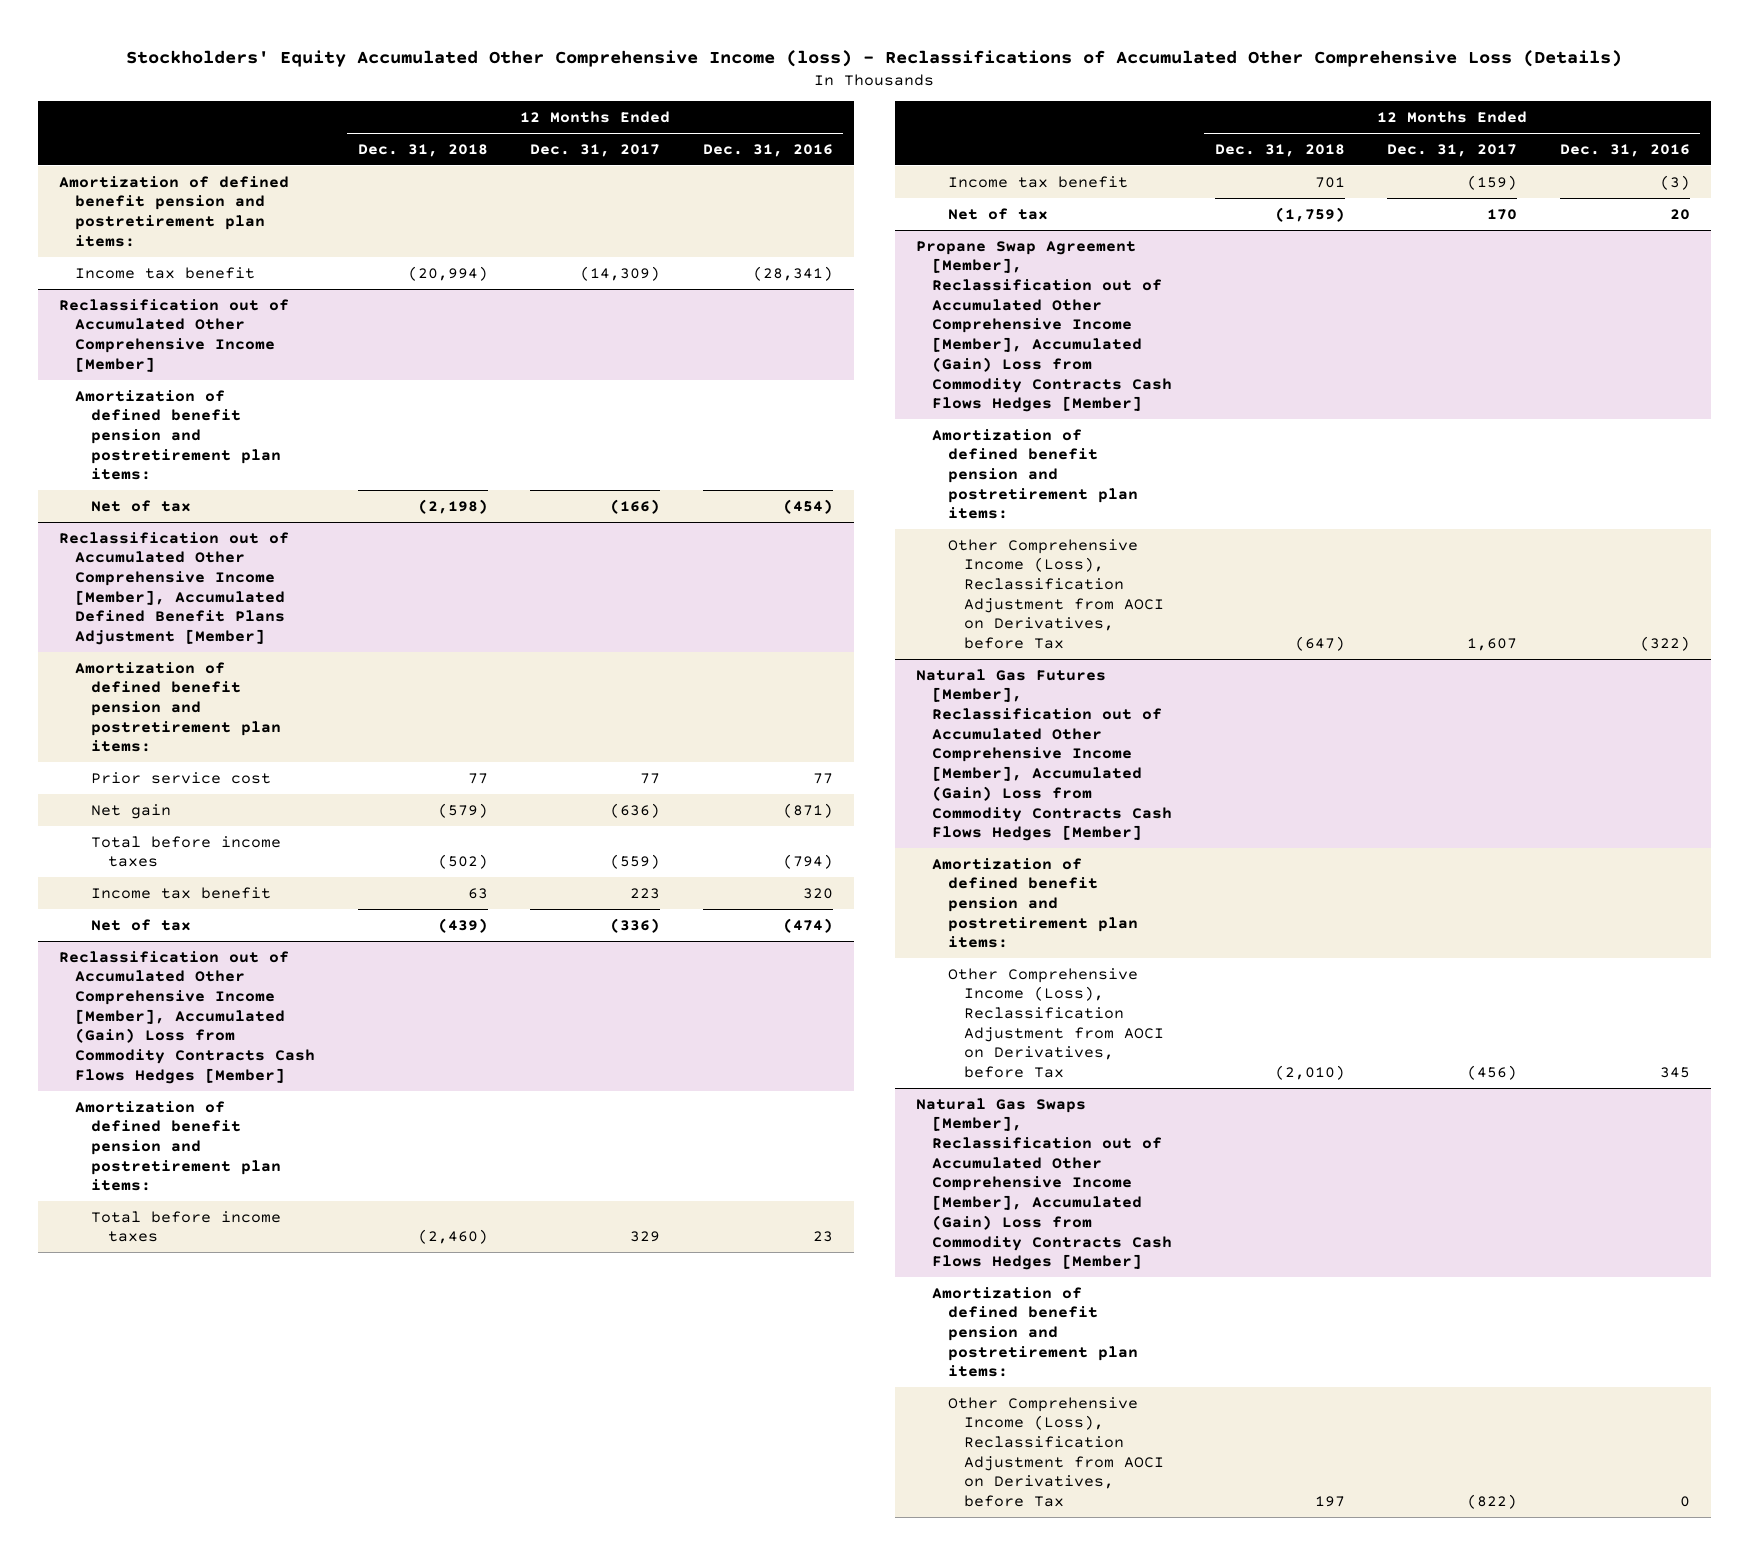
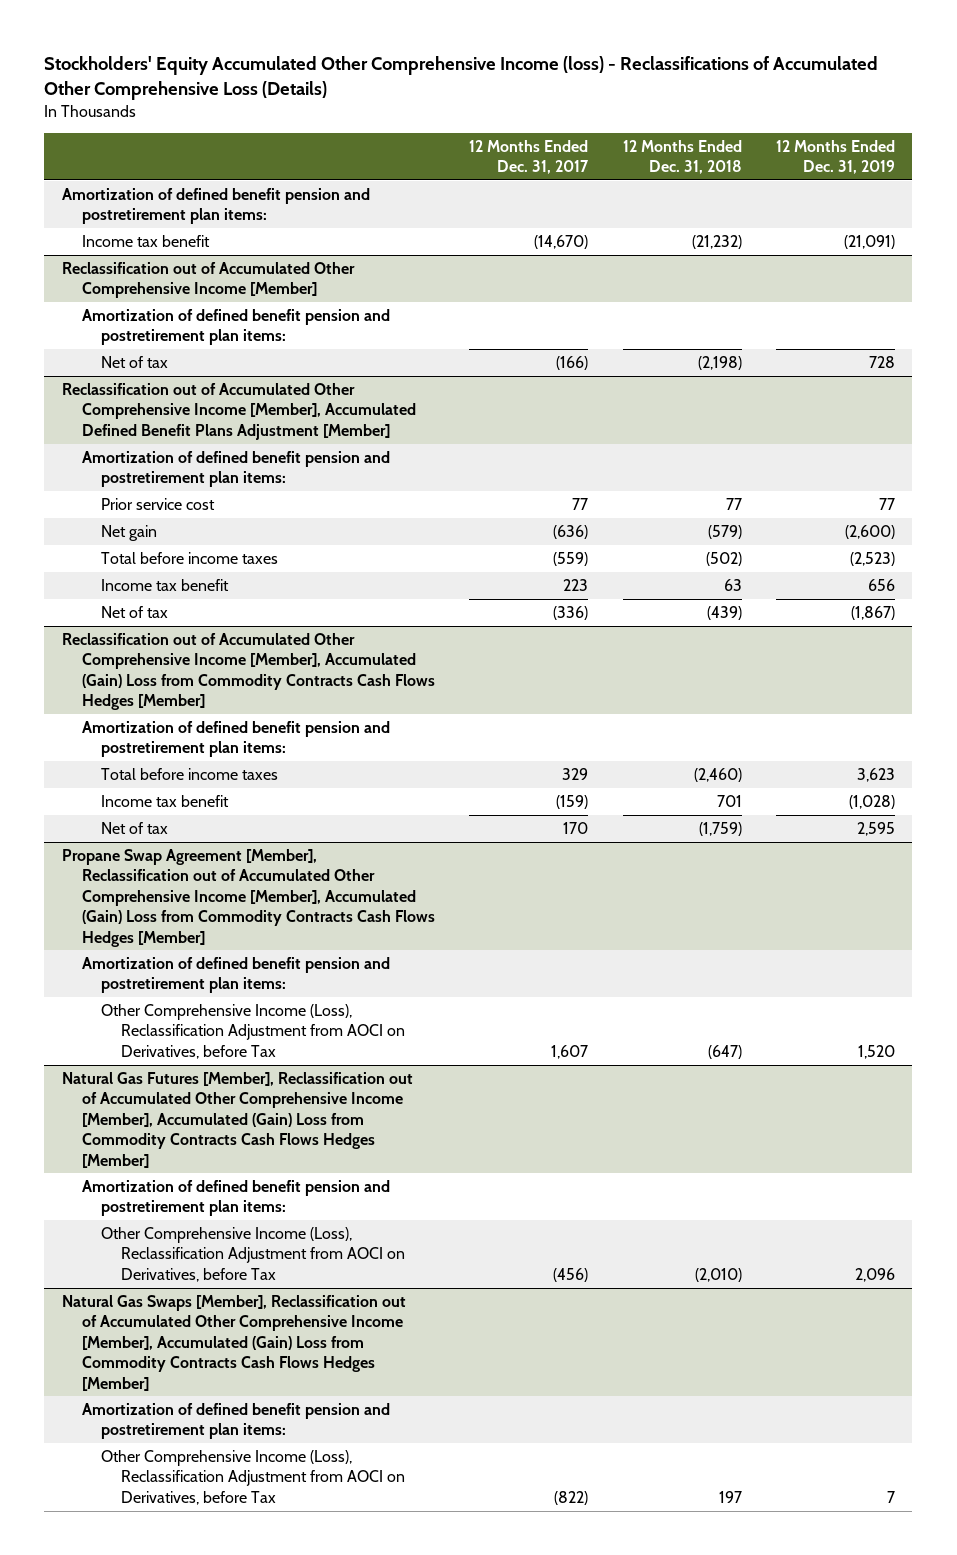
[702,143,833,157] Dec. 31, 2016 -> none
none -> [776,139,896,175] 12 Months Ended Dec. 31, 2019
[407,265,488,281] (20,994) -> [691,235,742,250] (21,232)
[580,265,661,281] (14,309) -> [534,235,589,250] (14,670)

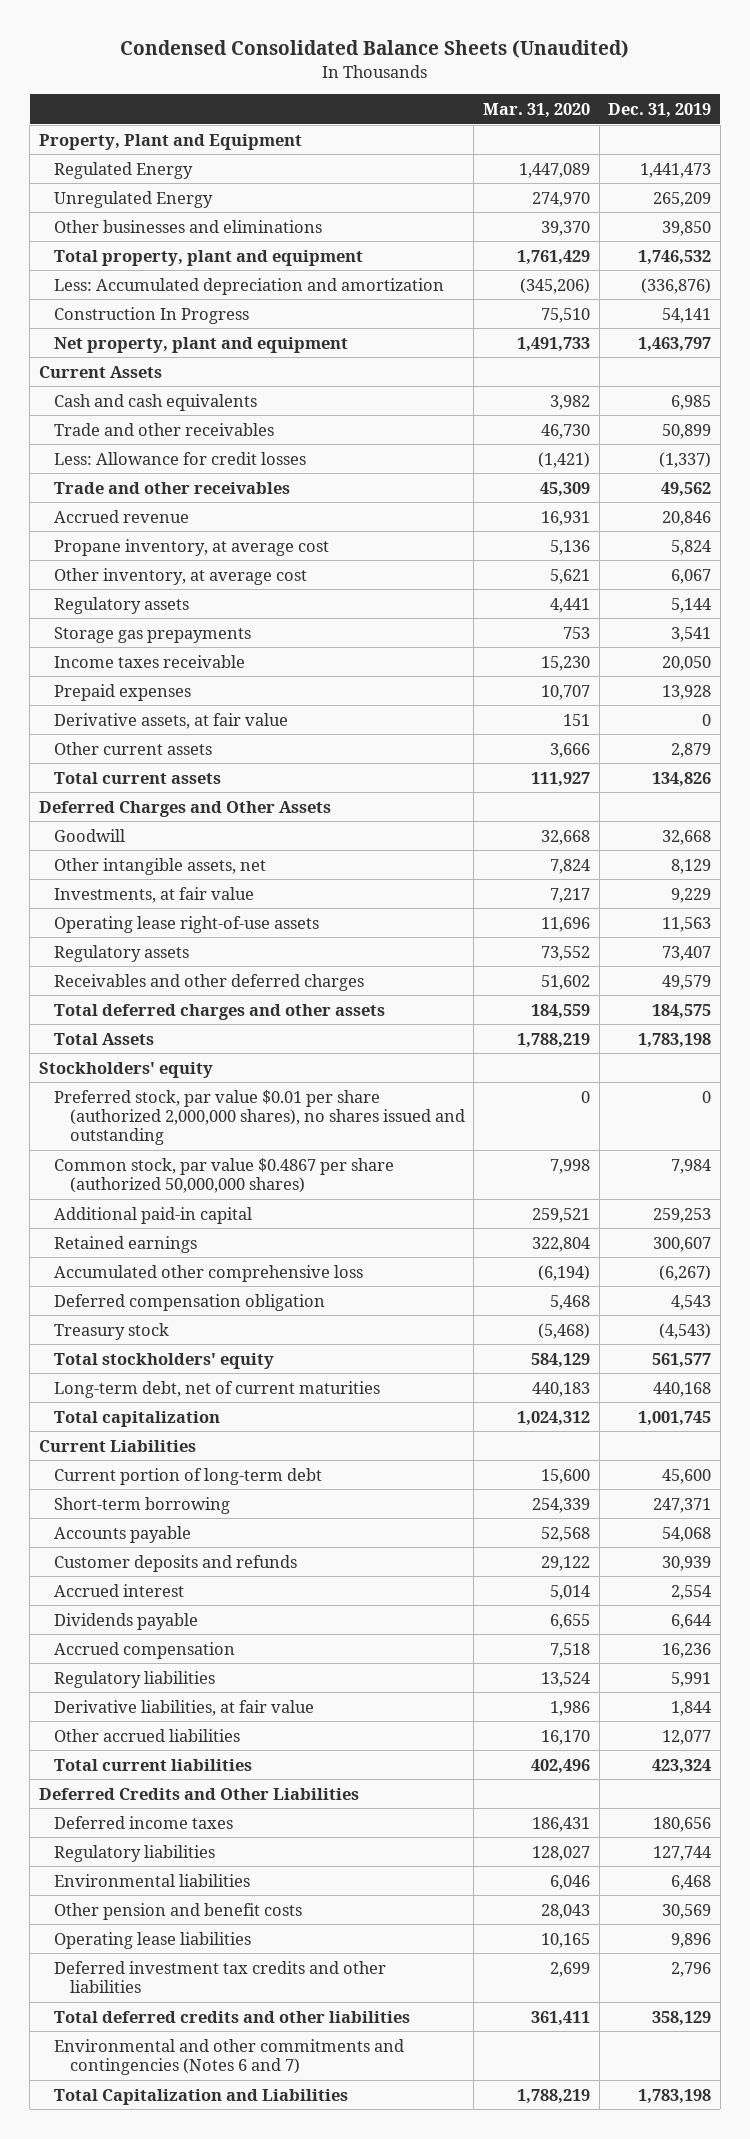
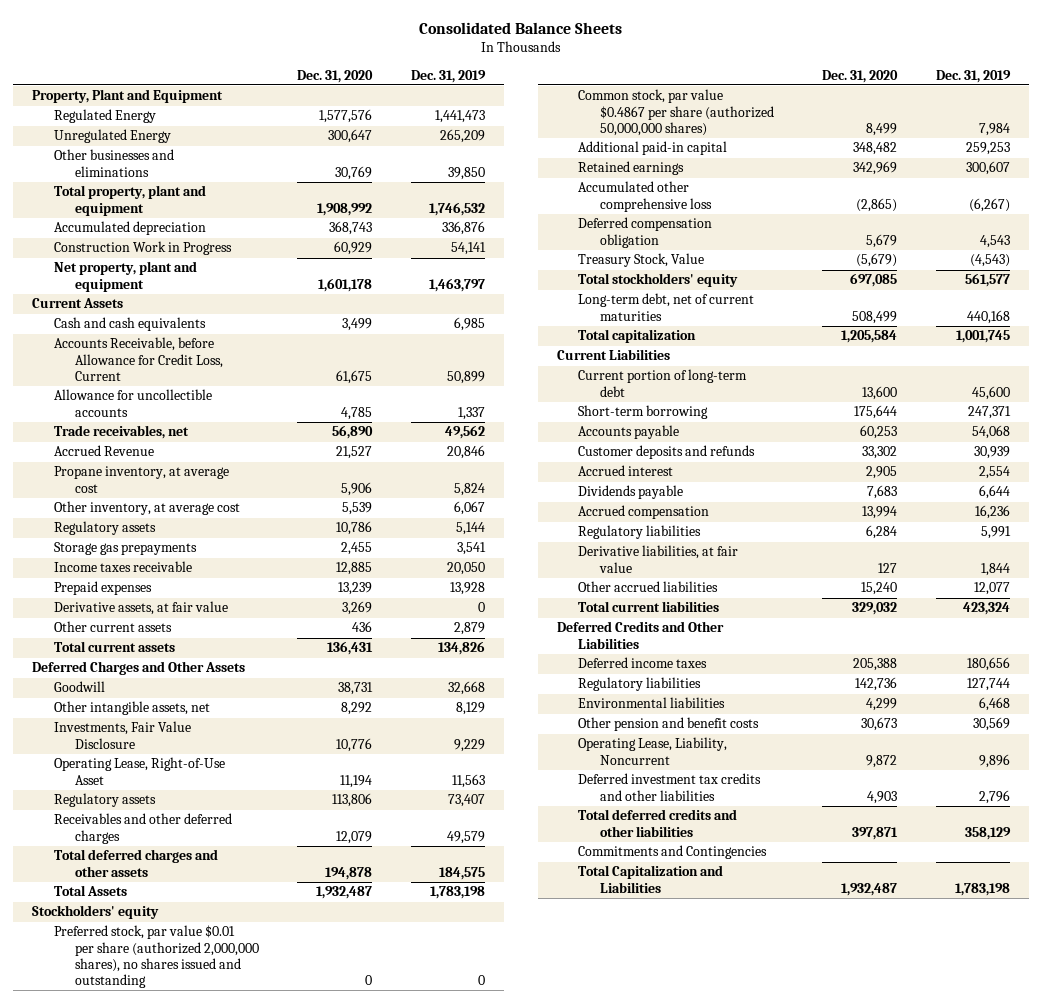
[120,40,630,59] Condensed Consolidated Balance Sheets (Unaudited) -> [419,21,623,34] Consolidated Balance Sheets
[483,102,591,118] Mar. 31, 2020 -> none
none -> [297,69,374,83] Dec. 31, 2020
[54,277,445,295] Less: Accumulated depreciation and amortization -> [53,221,206,236] Accumulated depreciation
[641,277,712,294] (336,876) -> [442,221,486,236] 336,876
[54,306,250,324] Construction In Progress -> [53,241,232,256] Construction Work in Progress
[54,422,275,436] Trade and other receivables -> [53,337,223,381] Accounts Receivable, before Allowance for Credit Loss, Current
[54,451,307,465] Less: Allowance for credit losses -> [53,389,212,417] Allowance for uncollectible accounts
[659,451,712,468] (1,337) -> [458,406,486,420] 1,337
[54,481,291,494] Trade and other receivables -> [53,425,189,440] Trade receivables, net
[54,509,190,523] Accrued revenue -> [53,445,154,457] Accrued Revenue
[54,886,255,903] Investments, at fair value -> [53,721,191,749] Investments, Fair Value Disclosure
[54,915,320,933] Operating lease right-of-use assets -> [53,757,225,785] Operating Lease, Right-of-Use Asset
[54,1322,170,1340] Treasury stock -> [578,253,705,268] Treasury Stock, Value
[54,1931,252,1949] Operating lease liabilities -> [578,737,728,765] Operating Lease, Liability, Noncurrent
[54,2038,405,2075] Environmental and other commitments and contingencies (Notes 6 and 7) -> [578,845,768,860] Commitments and Contingencies

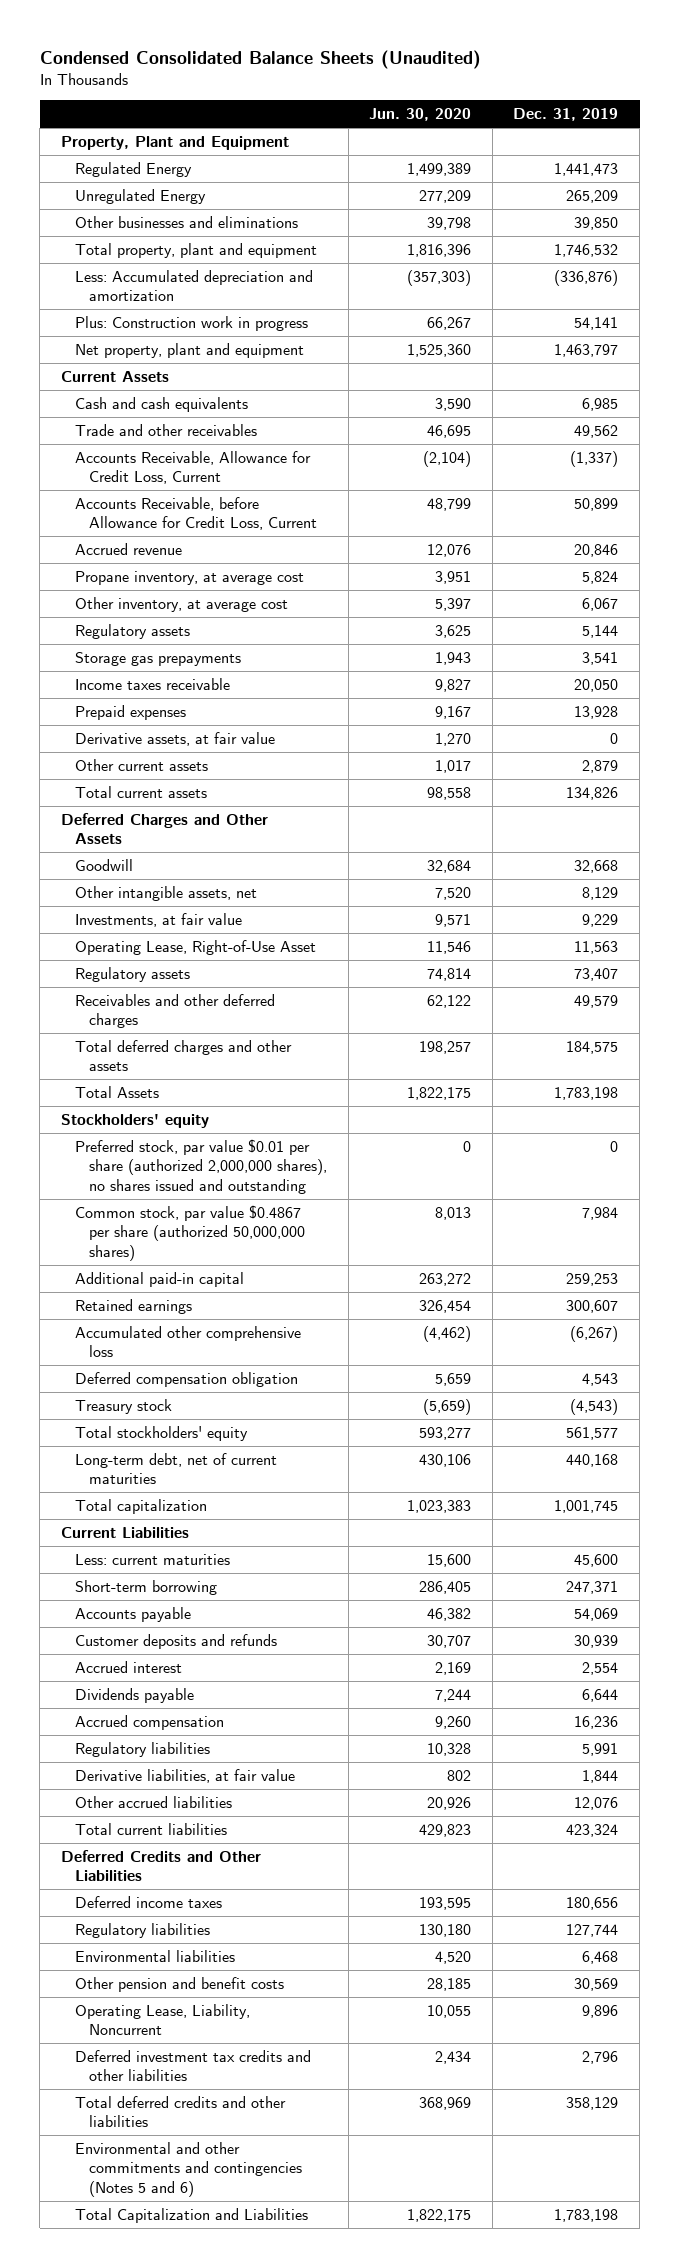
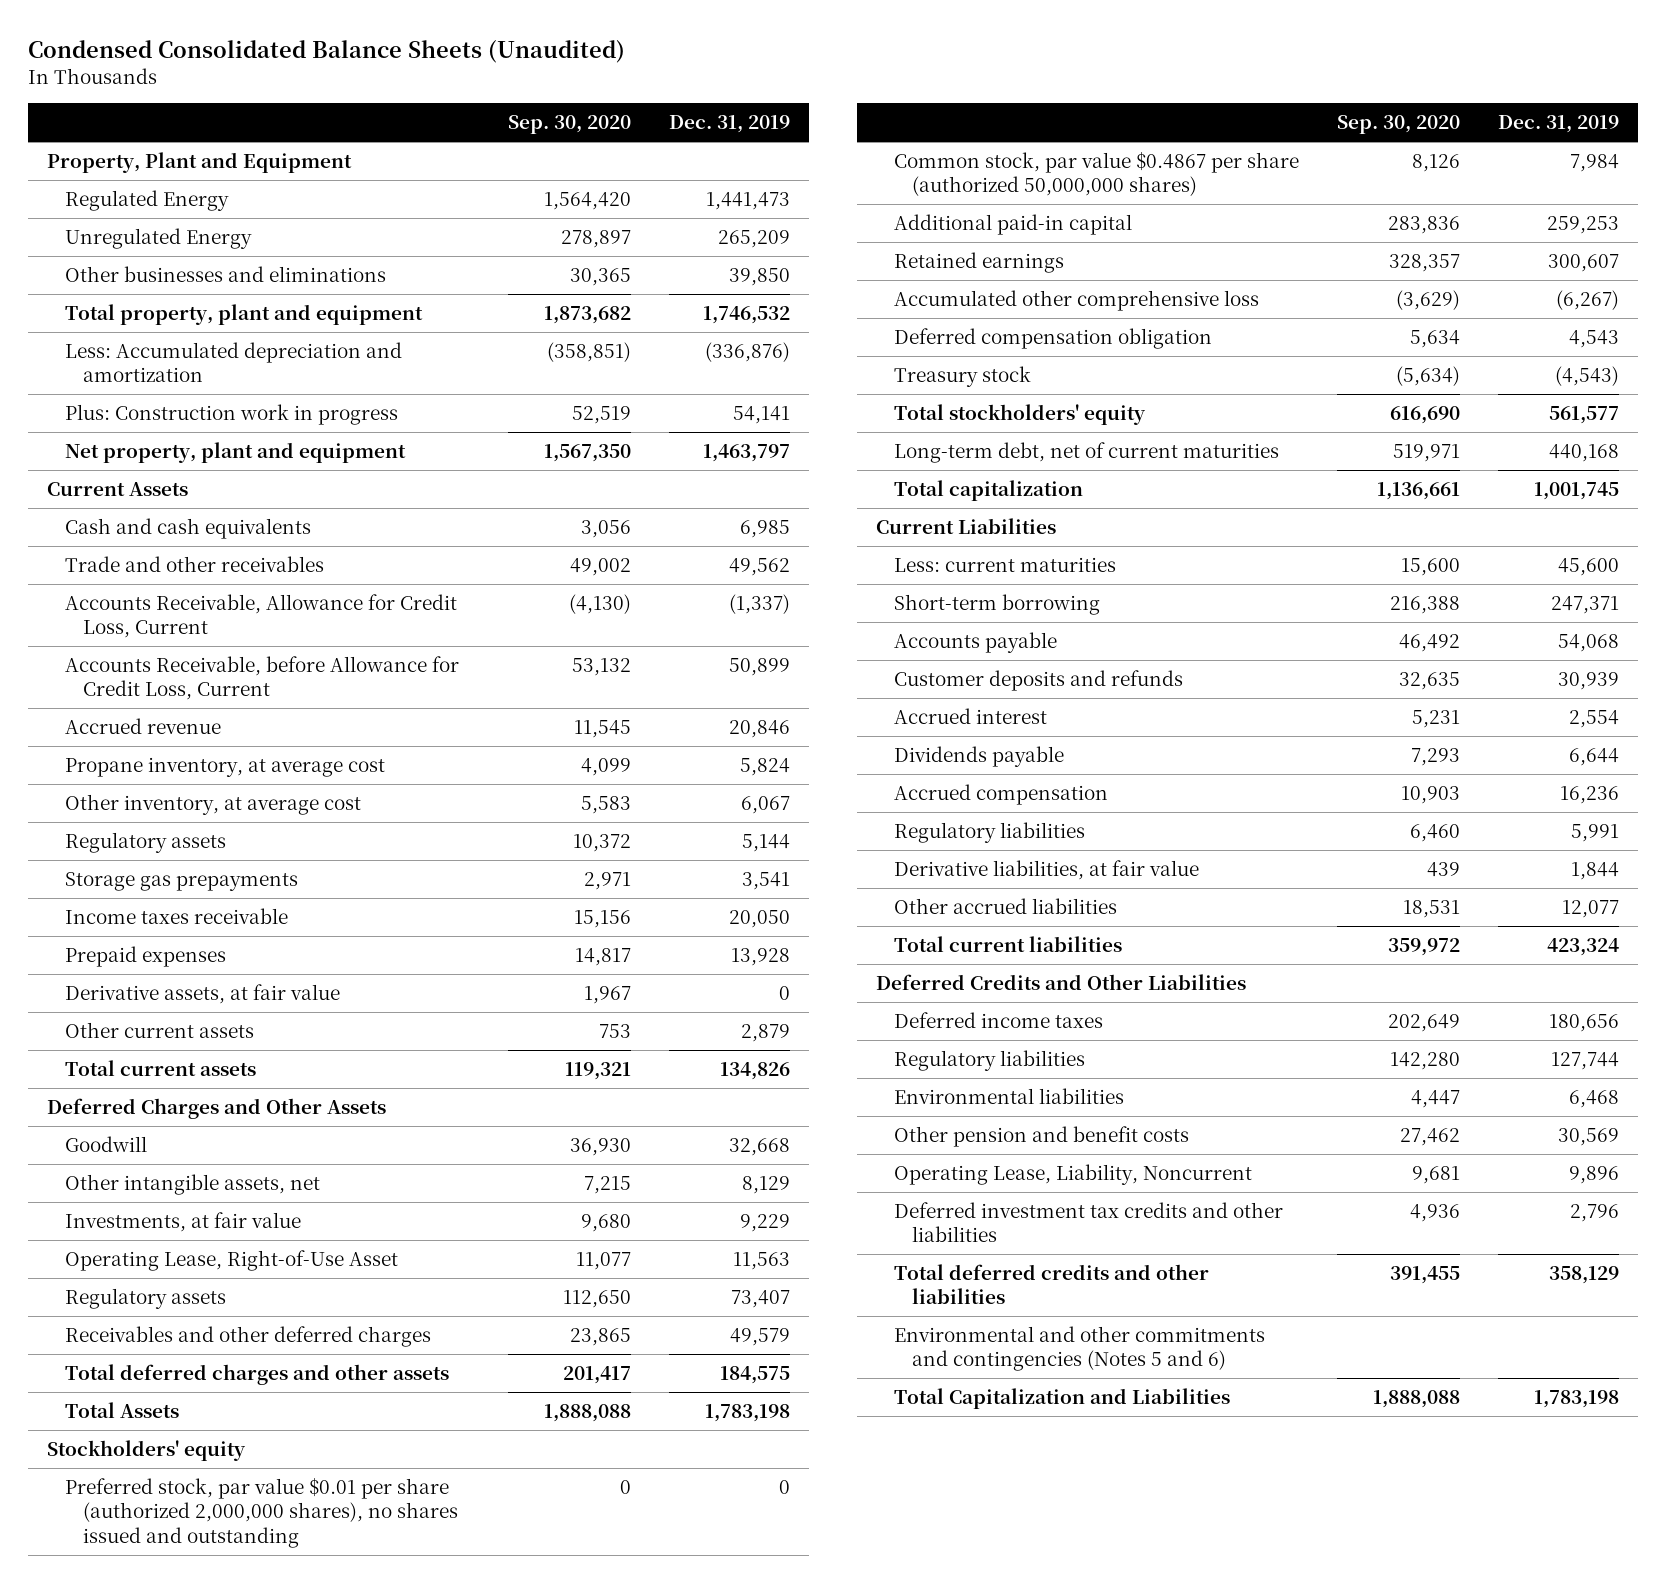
[369,108,472,122] Jun. 30, 2020 -> none
none -> [508,115,632,135] Sep. 30, 2020
[574,1607,619,1621] 54,069 -> [1558,633,1620,652] 54,068
[574,1796,619,1810] 12,076 -> [1562,899,1620,918] 12,077

